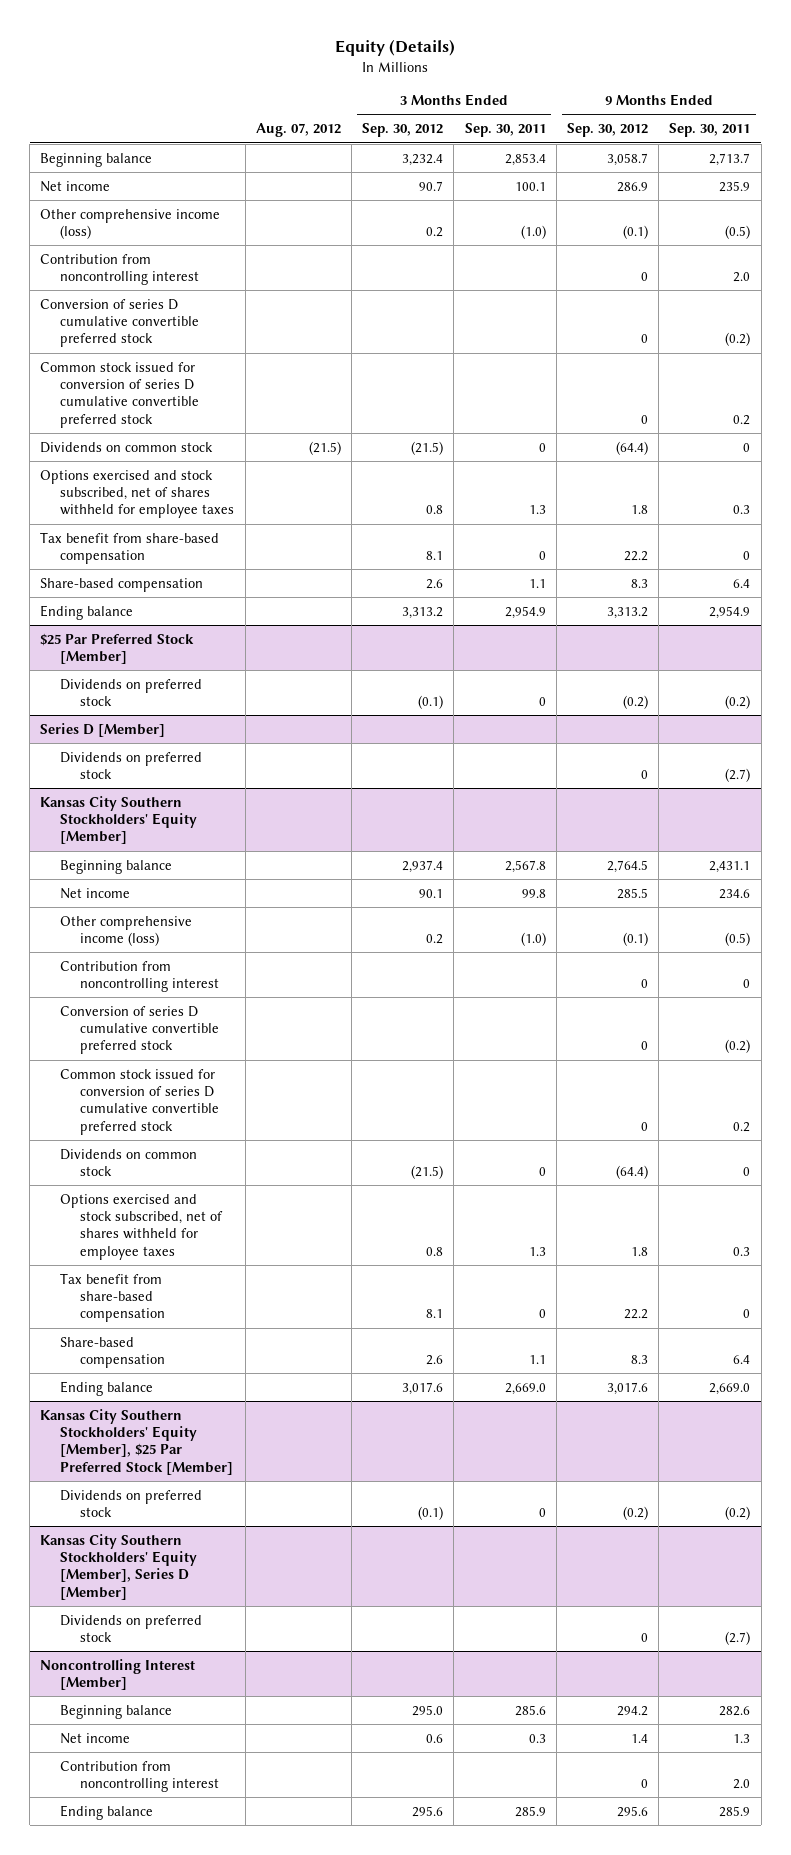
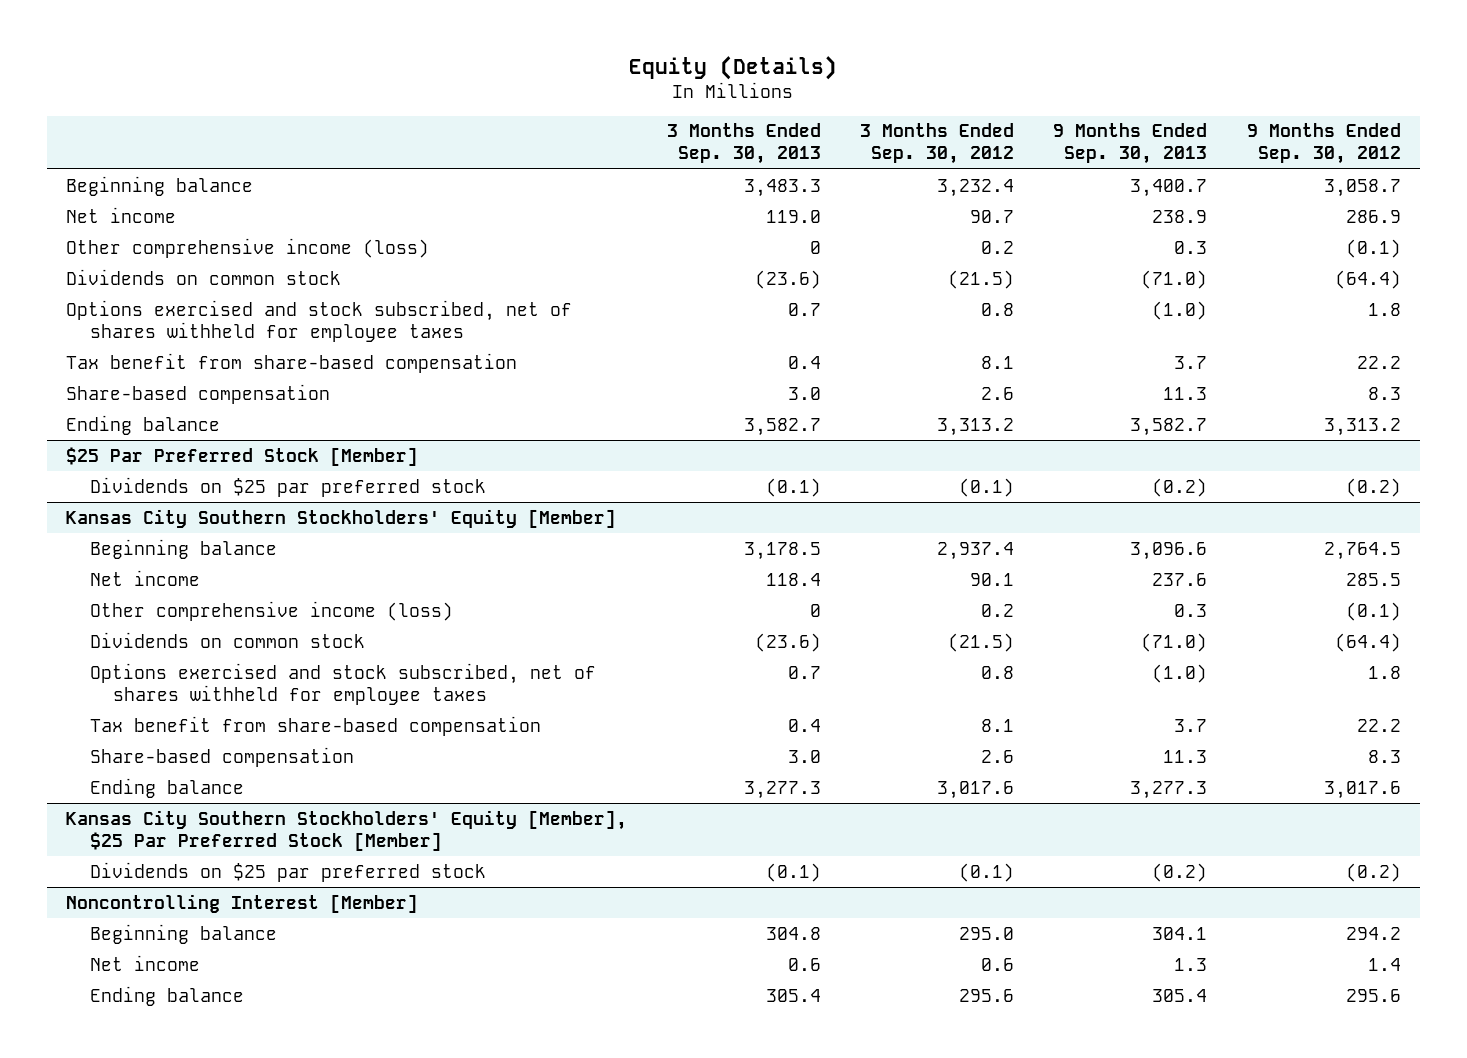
[255,123,341,138] Aug. 07, 2012 -> none
[464,123,546,138] Sep. 30, 2011 -> none
[669,123,751,138] Sep. 30, 2011 -> none
none -> [666,123,821,165] 3 Months Ended Sep. 30, 2013
none -> [1053,123,1208,165] 9 Months Ended Sep. 30, 2013
[40,253,200,286] Contribution from noncontrolling interest -> none
[40,298,200,348] Conversion of series D cumulative convertible preferred stock -> none
[40,361,200,428] Common stock issued for conversion of series D cumulative convertible preferred stock -> none
[40,722,166,737] Series D [Member] -> none
[60,751,203,780] Dividends on preferred stock -> none
[60,678,203,707] Dividends on preferred stock -> [89,476,486,497] Dividends on $25 par preferred stock
[60,960,220,993] Contribution from noncontrolling interest -> none
[60,1005,220,1055] Conversion of series D cumulative convertible preferred stock -> none
[60,1068,220,1135] Common stock issued for conversion of series D cumulative convertible preferred stock -> none
[40,1533,198,1600] Kansas City Southern Stockholders' Equity [Member], Series D [Member] -> none
[60,1614,203,1643] Dividends on preferred stock -> none
[60,1489,203,1518] Dividends on preferred stock -> [89,861,486,882] Dividends on $25 par preferred stock
[60,1760,220,1793] Contribution from noncontrolling interest -> none

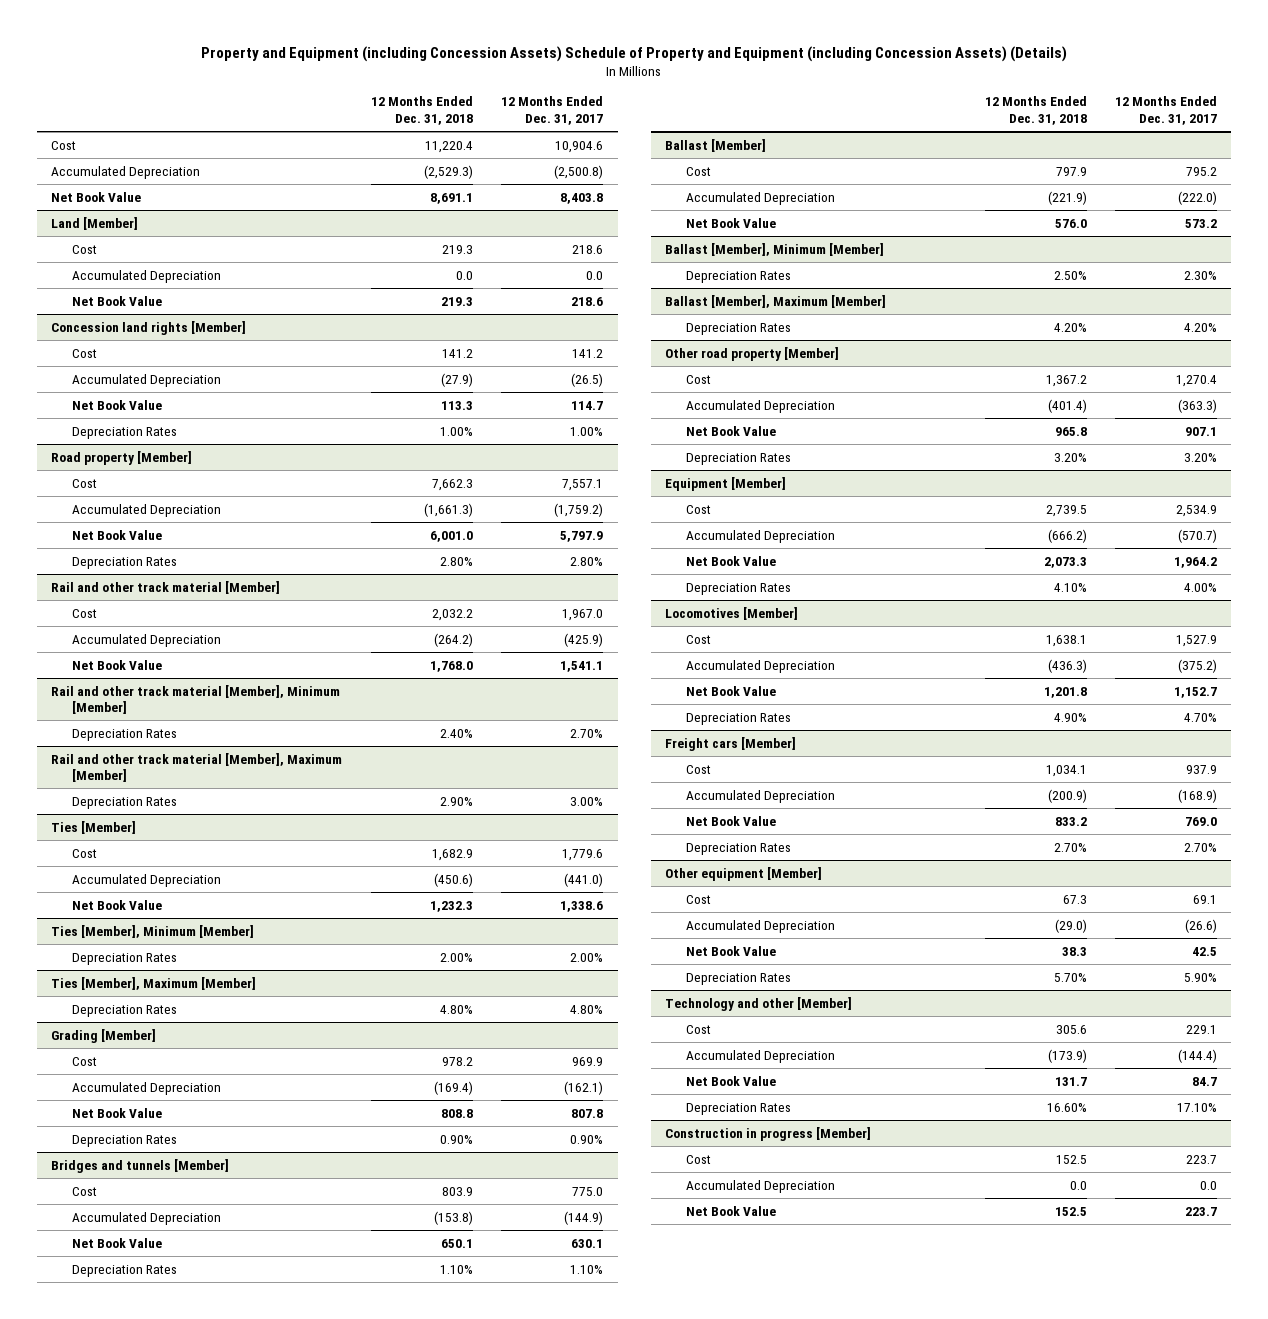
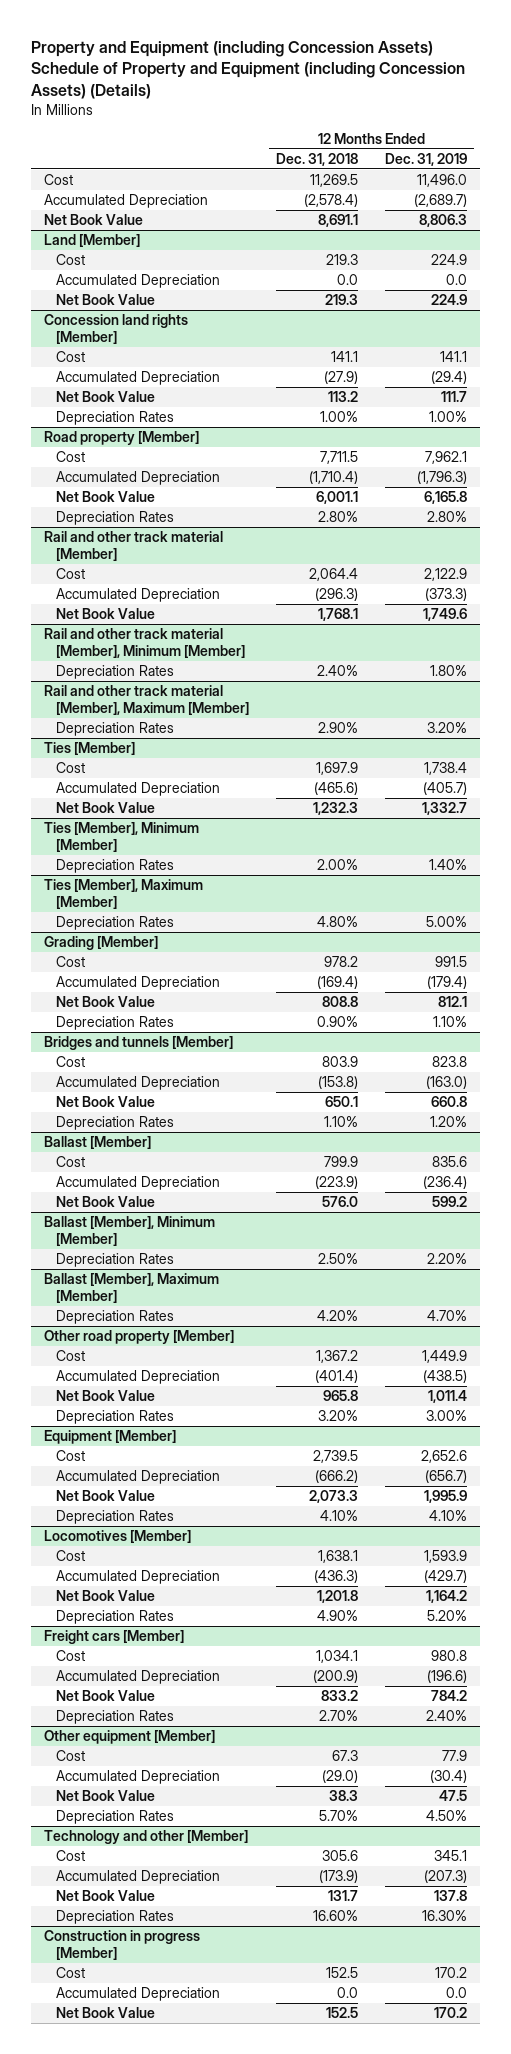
[501,96,604,126] 12 Months Ended Dec. 31, 2017 -> none
none -> [385,152,468,166] Dec. 31, 2019
[424,140,473,153] 11,220.4 -> [310,174,359,188] 11,269.5
[423,164,473,179] (2,529.3) -> [304,194,359,208] (2,578.4)
[441,348,473,358] 141.2 -> [331,351,359,363] 141.1
[440,400,473,410] 113.3 -> [328,391,359,403] 113.2
[431,478,473,491] 7,662.3 -> [320,451,359,465] 7,711.5
[423,502,473,517] (1,661.3) -> [309,471,359,485] (1,710.4)
[429,530,473,542] 6,001.0 -> [316,491,359,505] 6,001.1
[431,608,473,621] 2,032.2 -> [309,568,359,582] 2,064.4
[433,632,473,647] (264.2) -> [315,588,359,602] (296.3)
[429,660,473,672] 1,768.0 -> [318,608,359,622] 1,768.1
[431,848,473,861] 1,682.9 -> [316,762,359,776] 1,697.9
[433,872,473,887] (450.6) -> [314,782,359,796] (465.6)
[1055,166,1087,176] 797.9 -> [324,1156,359,1168] 799.9
[1047,190,1087,205] (221.9) -> [315,1176,359,1190] (223.9)

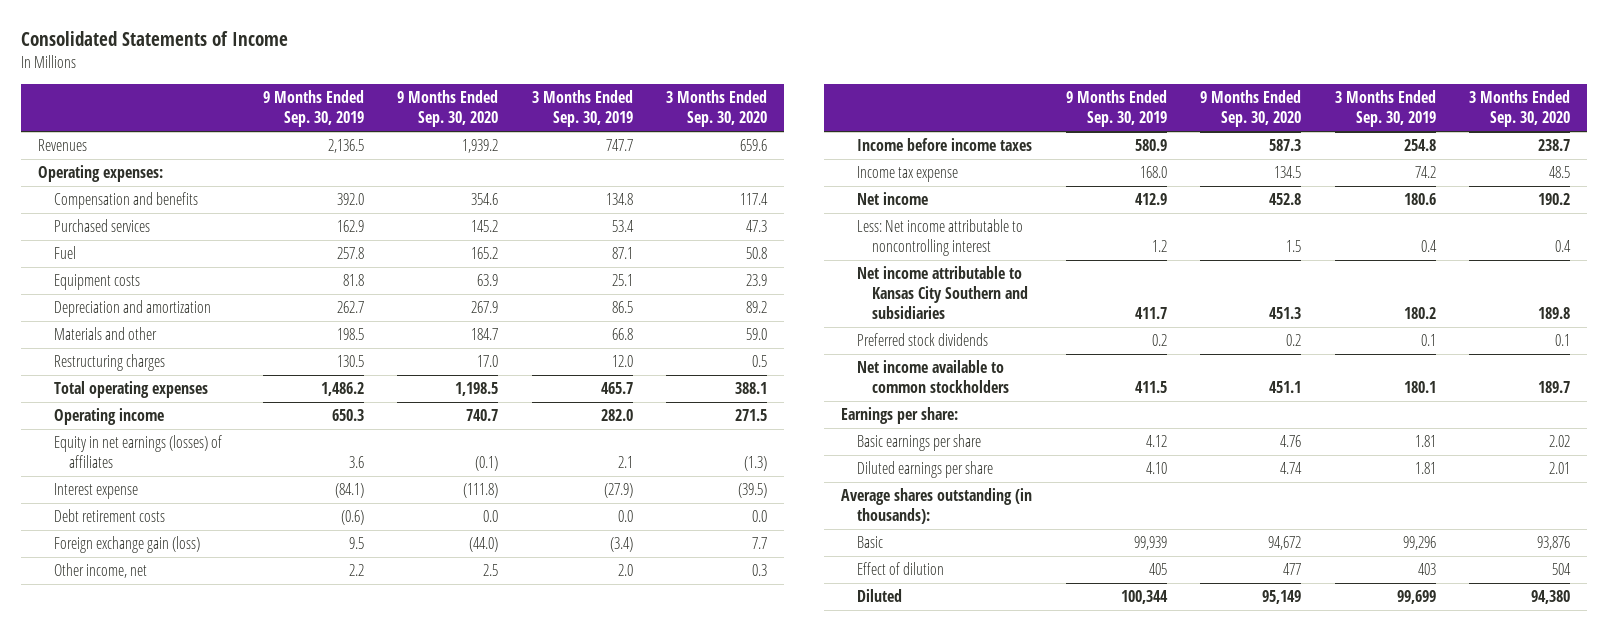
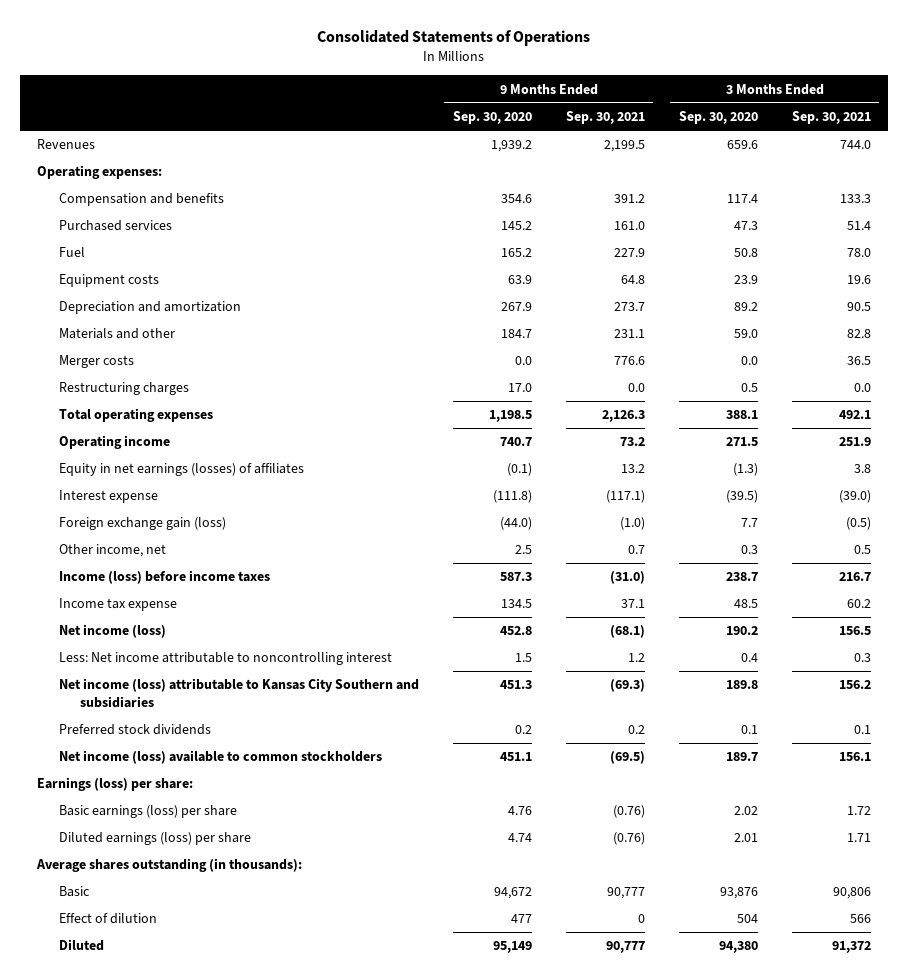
[21,31,289,47] Consolidated Statements of Income -> [317,30,591,47] Consolidated Statements of Operations
[262,90,364,128] 9 Months Ended Sep. 30, 2019 -> none
[531,90,633,128] 3 Months Ended Sep. 30, 2019 -> none
none -> [565,111,645,125] Sep. 30, 2021
none -> [791,111,871,125] Sep. 30, 2021
none -> [58,355,134,369] Merger costs
[53,509,165,523] Debt retirement costs -> none
[856,138,1032,152] Income before income taxes -> [58,570,270,585] Income (loss) before income taxes
[856,192,928,206] Net income -> [58,624,166,639] Net income (loss)
[856,266,1028,319] Net income attributable to Kansas City Southern and subsidiaries -> [58,678,419,709] Net income (loss) attributable to Kansas City Southern and subsidiaries
[856,360,1009,394] Net income available to common stockholders -> [58,750,382,765] Net income (loss) available to common stockholders
[841,407,959,425] Earnings per share: -> [37,777,194,792] Earnings (loss) per share:
[856,434,981,452] Basic earnings per share -> [58,805,237,819] Basic earnings (loss) per share
[856,461,993,479] Diluted earnings per share -> [58,832,251,846] Diluted earnings (loss) per share

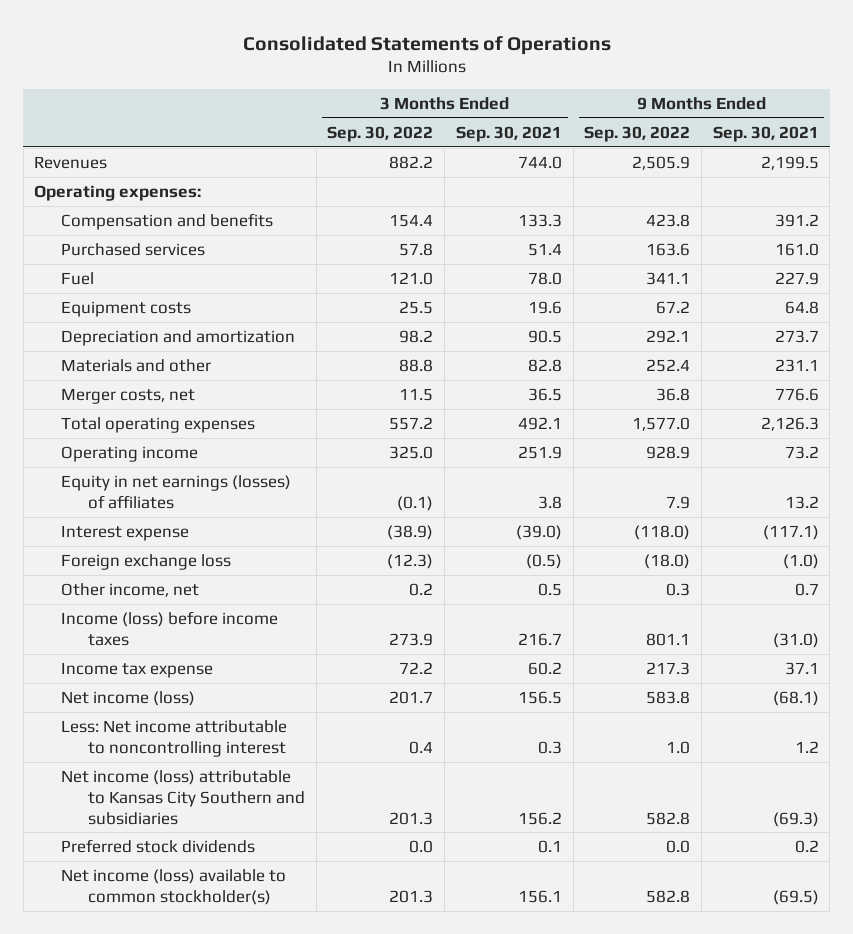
[452,111,532,125] Sep. 30, 2020 -> none
[678,111,758,125] Sep. 30, 2020 -> none
none -> [327,125,434,142] Sep. 30, 2022
none -> [584,125,691,142] Sep. 30, 2022
[58,382,189,396] Restructuring charges -> none
[58,355,134,369] Merger costs -> [61,387,196,404] Merger costs, net
[58,517,226,531] Foreign exchange gain (loss) -> [61,553,232,570] Foreign exchange loss
[37,777,194,792] Earnings (loss) per share: -> none
[58,805,237,819] Basic earnings (loss) per share -> none
[58,832,251,846] Diluted earnings (loss) per share -> none
[36,858,303,873] Average shares outstanding (in thousands): -> none
[58,886,90,898] Basic -> none
[58,913,157,925] Effect of dilution -> none
[58,939,104,952] Diluted -> none
[58,750,382,765] Net income (loss) available to common stockholders -> [61,868,287,905] Net income (loss) available to common stockholder(s)

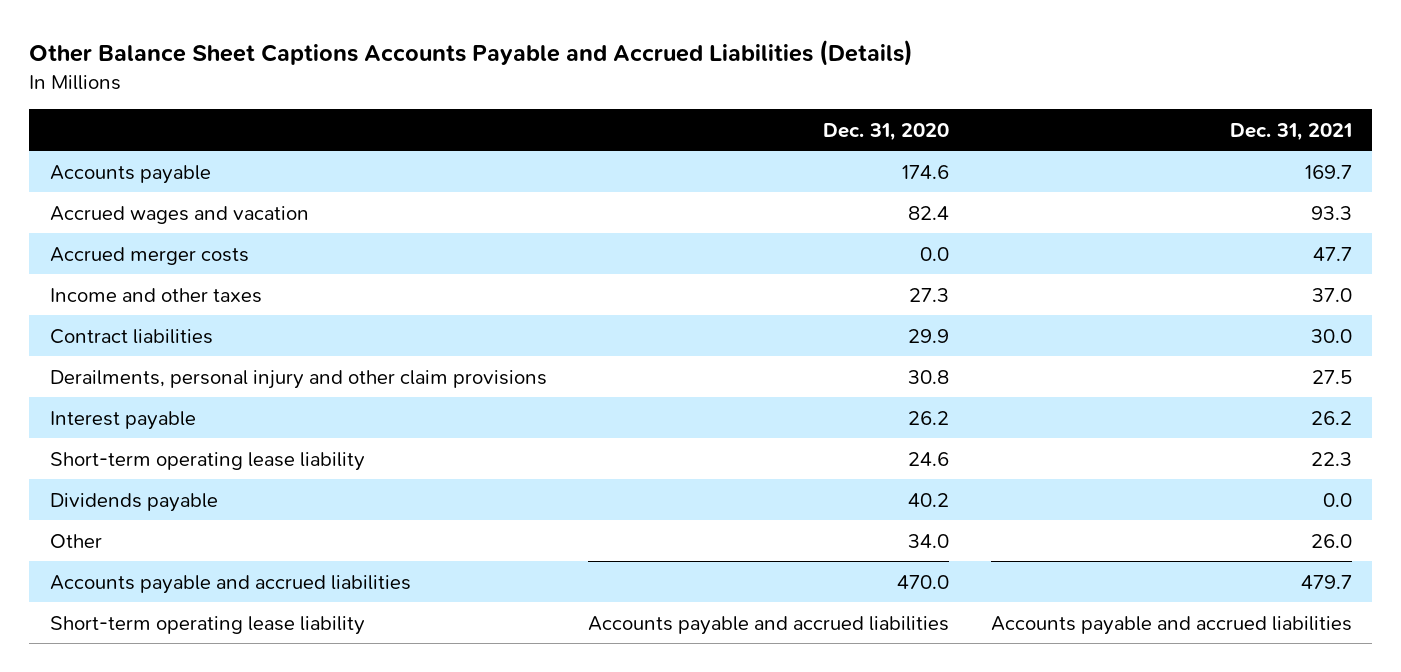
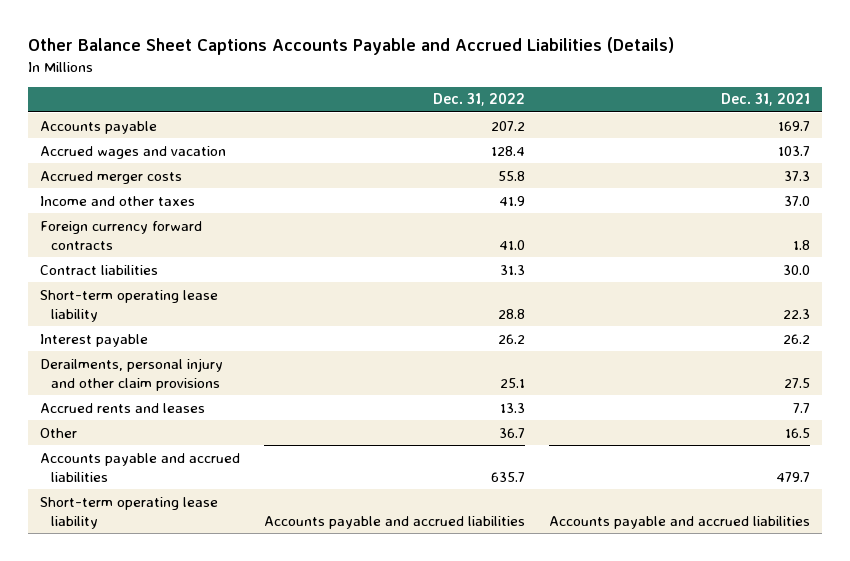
[823,122,950,141] Dec. 31, 2020 -> none
none -> [433,93,526,107] Dec. 31, 2022
[1310,205,1352,220] 93.3 -> [778,145,811,156] 103.7
[1312,246,1352,261] 47.7 -> [784,170,811,181] 37.3
none -> [40,220,203,250] Foreign currency forward contracts
[49,492,218,512] Dividends payable -> none
[49,410,196,430] Interest payable -> [40,333,149,347] Interest payable
[49,369,547,389] Derailments, personal injury and other claim provisions -> [40,357,224,391] Derailments, personal injury and other claim provisions
none -> [40,402,206,413] Accrued rents and leases
[1310,533,1352,548] 26.0 -> [785,427,811,438] 16.5

